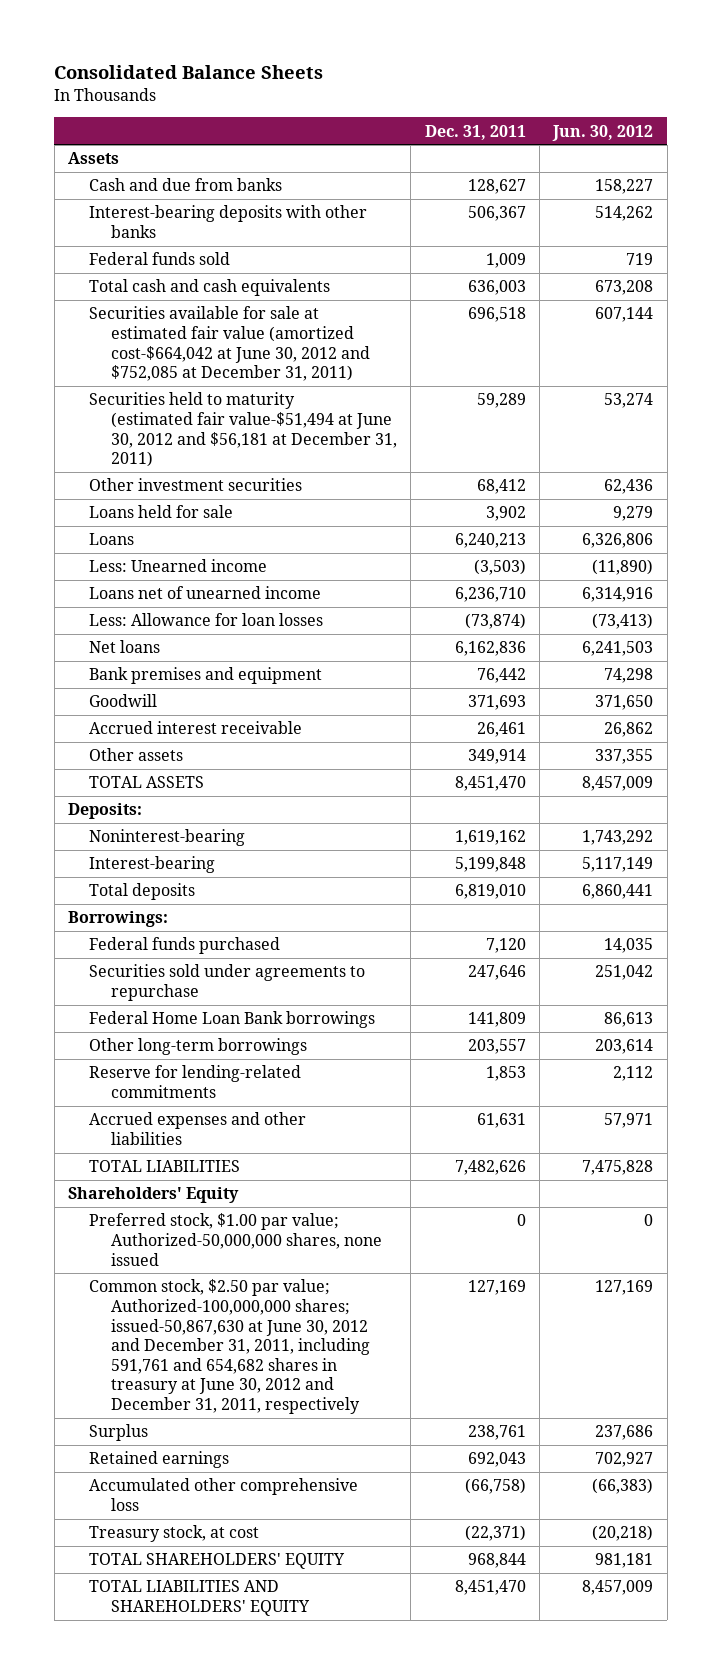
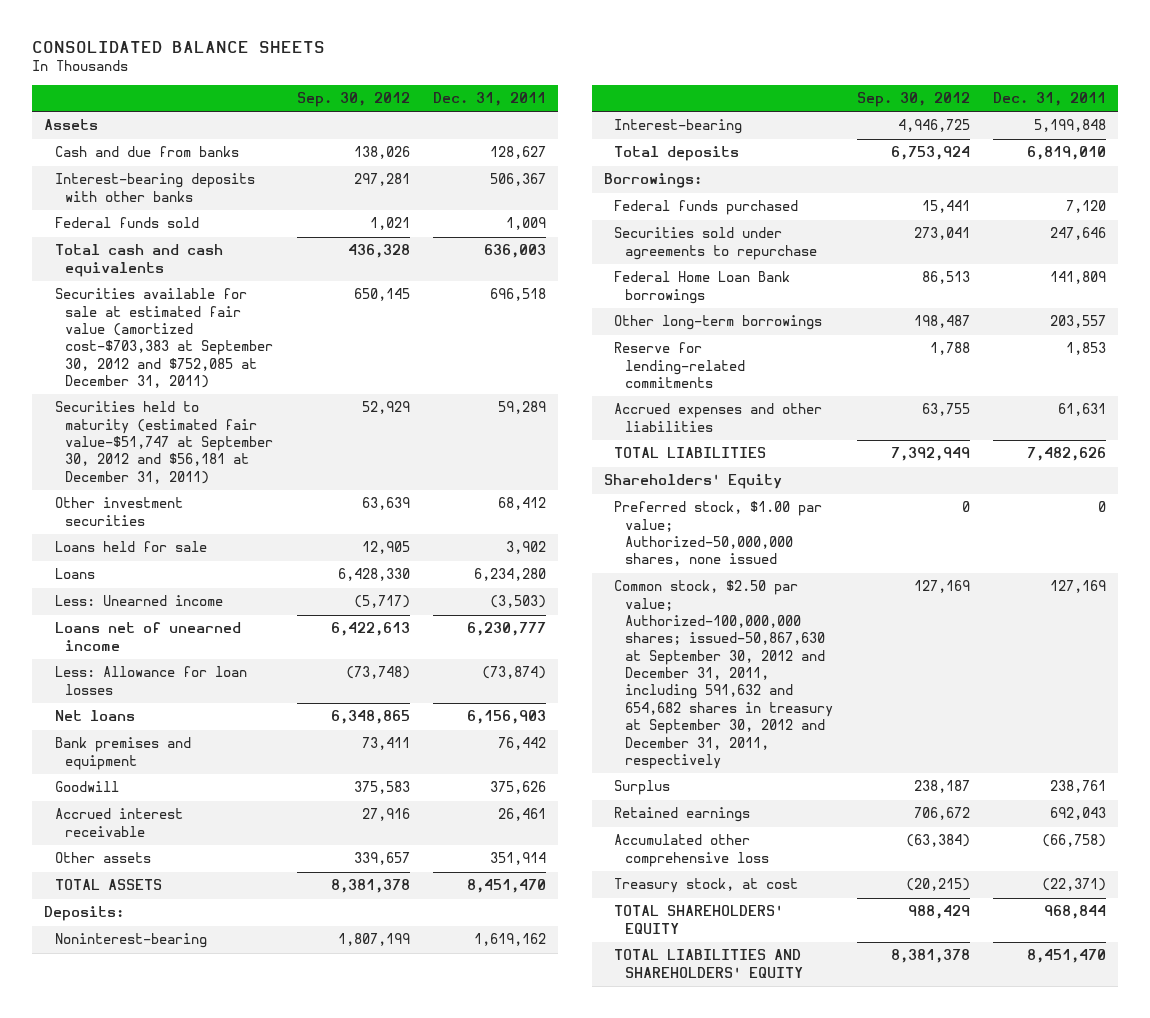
[54,65,324,80] Consolidated Balance Sheets -> [32,40,326,53] CONSOLIDATED BALANCE SHEETS
[552,124,654,141] Jun. 30, 2012 -> none
none -> [296,91,410,107] Sep. 30, 2012
[89,306,370,382] Securities available for sale at estimated fair value (amortized cost-$664,042 at June 30, 2012 and $752,085 at December 31, 2011) -> [54,288,274,389] Securities available for sale at estimated fair value (amortized cost-$703,383 at September 30, 2012 and $752,085 at December 31, 2011)
[89,392,397,468] Securities held to maturity (estimated fair value-$51,494 at June 30, 2012 and $56,181 at December 31, 2011) -> [54,401,274,484] Securities held to maturity (estimated fair value-$51,747 at September 30, 2012 and $56,181 at December 31, 2011)
[454,533,526,549] 6,240,213 -> [474,568,547,582] 6,234,280
[454,587,526,603] 6,236,710 -> [467,622,547,637] 6,230,777
[454,641,526,657] 6,162,836 -> [467,710,547,725] 6,156,903
[467,695,526,711] 371,693 -> [490,781,547,795] 375,626
[467,749,526,765] 349,914 -> [490,852,547,866] 351,914
[89,1279,370,1415] Common stock, $2.50 par value; Authorized-100,000,000 shares; issued-50,867,630 at June 30, 2012 and December 31, 2011, including 591,761 and 654,682 shares in treasury at June 30, 2012 and December 31, 2011, respectively -> [614,580,834,769] Common stock, $2.50 par value; Authorized-100,000,000 shares; issued-50,867,630 at September 30, 2012 and December 31, 2011, including 591,632 and 654,682 shares in treasury at September 30, 2012 and December 31, 2011, respectively

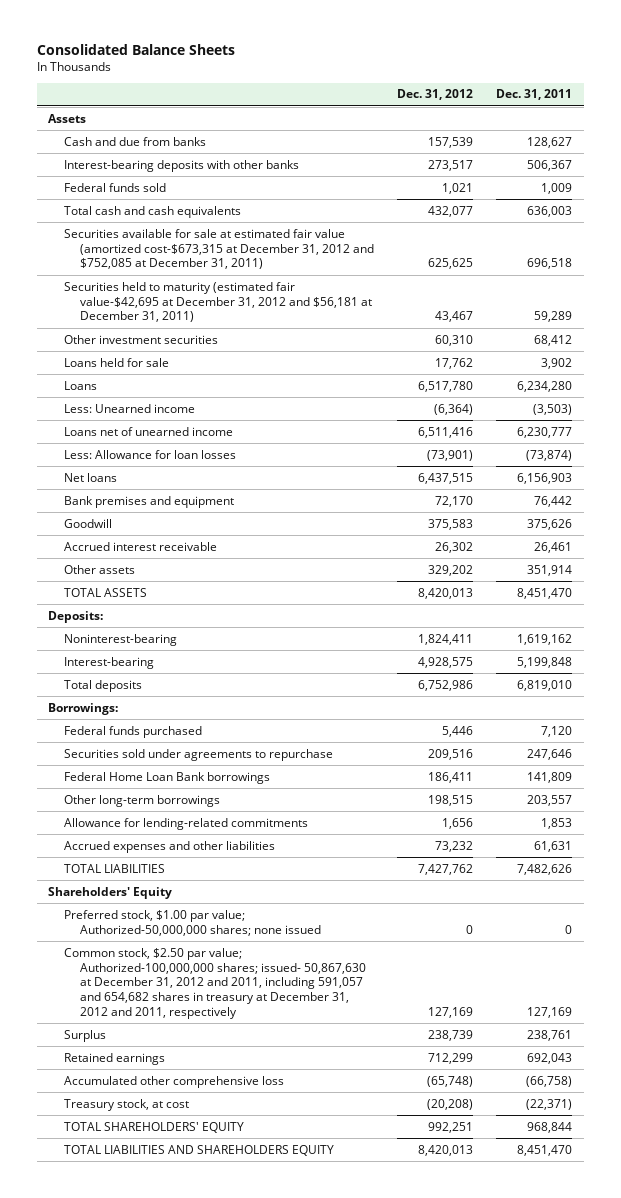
[32,40,326,53] CONSOLIDATED BALANCE SHEETS -> [36,43,235,55] Consolidated Balance Sheets
[296,91,410,107] Sep. 30, 2012 -> none
none -> [397,89,474,101] Dec. 31, 2012
[54,288,274,389] Securities available for sale at estimated fair value (amortized cost-$703,383 at September 30, 2012 and $752,085 at December 31, 2011) -> [64,228,374,270] Securities available for sale at estimated fair value (amortized cost-$673,315 at December 31, 2012 and $752,085 at December 31, 2011)
[54,401,274,484] Securities held to maturity (estimated fair value-$51,747 at September 30, 2012 and $56,181 at December 31, 2011) -> [64,281,372,323] Securities held to maturity (estimated fair value-$42,695 at December 31, 2012 and $56,181 at December 31, 2011)
[614,342,746,389] Reserve for lending-related commitments -> [64,817,309,830] Allowance for lending-related commitments
[614,501,823,567] Preferred stock, $1.00 par value; Authorized-50,000,000 shares, none issued -> [64,909,321,936] Preferred stock, $1.00 par value; Authorized-50,000,000 shares; none issued
[614,580,834,769] Common stock, $2.50 par value; Authorized-100,000,000 shares; issued-50,867,630 at September 30, 2012 and December 31, 2011, including 591,632 and 654,682 shares in treasury at September 30, 2012 and December 31, 2011, respectively -> [64,947,366,1019] Common stock, $2.50 par value; Authorized-100,000,000 shares; issued- 50,867,630 at December 31, 2012 and 2011, including 591,057 and 654,682 shares in treasury at December 31, 2012 and 2011, respectively
[614,949,804,978] TOTAL LIABILITIES AND SHAREHOLDERS' EQUITY -> [64,1144,335,1156] TOTAL LIABILITIES AND SHAREHOLDERS EQUITY

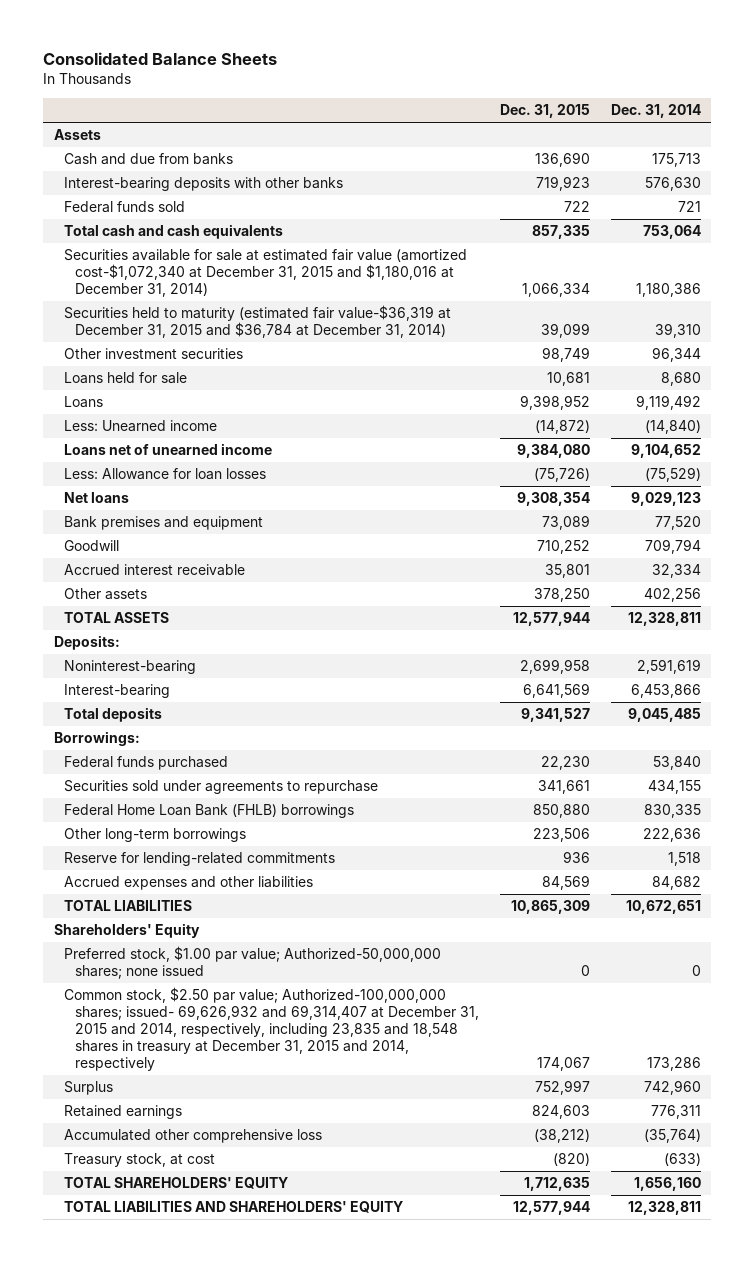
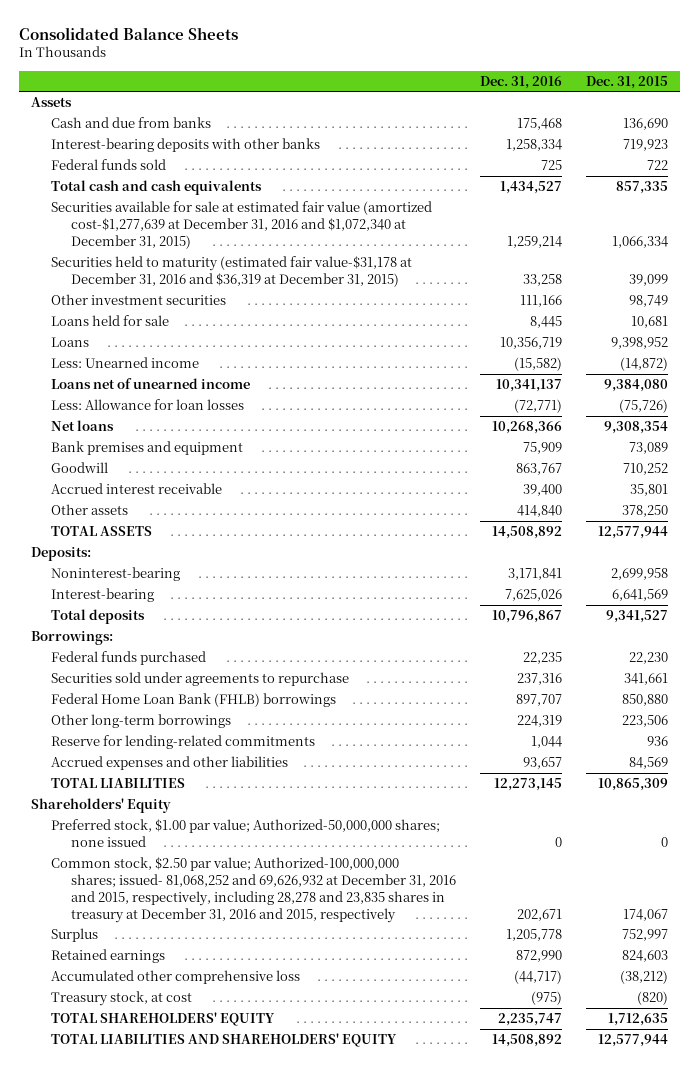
[610,104,701,119] Dec. 31, 2014 -> none
none -> [480,75,563,89] Dec. 31, 2016
[64,249,468,298] Securities available for sale at estimated fair value (amortized cost-$1,072,340 at December 31, 2015 and $1,180,016 at December 31, 2014) -> [51,201,433,249] Securities available for sale at estimated fair value (amortized cost-$1,277,639 at December 31, 2016 and $1,072,340 at December 31, 2015)
[64,305,452,339] Securities held to maturity (estimated fair value-$36,319 at December 31, 2015 and $36,784 at December 31, 2014) -> [51,256,413,288] Securities held to maturity (estimated fair value-$31,178 at December 31, 2016 and $36,319 at December 31, 2015)
[64,987,479,1072] Common stock, $2.50 par value; Authorized-100,000,000 shares; issued- 69,626,932 and 69,314,407 at December 31, 2015 and 2014, respectively, including 23,835 and 18,548 shares in treasury at December 31, 2015 and 2014, respectively -> [51,857,457,923] Common stock, $2.50 par value; Authorized-100,000,000 shares; issued- 81,068,252 and 69,626,932 at December 31, 2016 and 2015, respectively, including 28,278 and 23,835 shares in treasury at December 31, 2016 and 2015, respectively

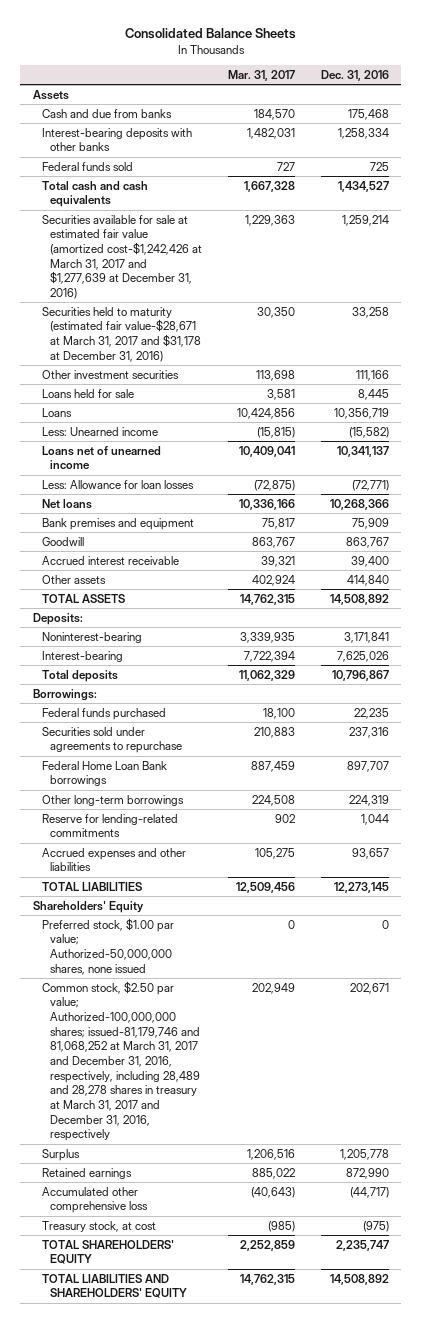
[586,75,669,89] Dec. 31, 2015 -> none
none -> [227,69,295,81] Mar. 31, 2017
[51,201,433,249] Securities available for sale at estimated fair value (amortized cost-$1,277,639 at December 31, 2016 and $1,072,340 at December 31, 2015) -> [41,214,203,299] Securities available for sale at estimated fair value (amortized cost-$1,242,426 at March 31, 2017 and $1,277,639 at December 31, 2016)
[51,256,413,288] Securities held to maturity (estimated fair value-$31,178 at December 31, 2016 and $36,319 at December 31, 2015) -> [41,306,202,362] Securities held to maturity (estimated fair value-$28,671 at March 31, 2017 and $31,178 at December 31, 2016)
[51,693,337,708] Federal Home Loan Bank (FHLB) borrowings -> [41,760,167,787] Federal Home Loan Bank borrowings
[51,819,441,848] Preferred stock, $1.00 par value; Authorized-50,000,000 shares; none issued -> [41,917,174,975] Preferred stock, $1.00 par value; Authorized-50,000,000 shares, none issued
[51,857,457,923] Common stock, $2.50 par value; Authorized-100,000,000 shares; issued- 81,068,252 and 69,626,932 at December 31, 2016 and 2015, respectively, including 28,278 and 23,835 shares in treasury at December 31, 2016 and 2015, respectively -> [41,980,201,1142] Common stock, $2.50 par value; Authorized-100,000,000 shares; issued-81,179,746 and 81,068,252 at March 31, 2017 and December 31, 2016, respectively, including 28,489 and 28,278 shares in treasury at March 31, 2017 and December 31, 2016, respectively

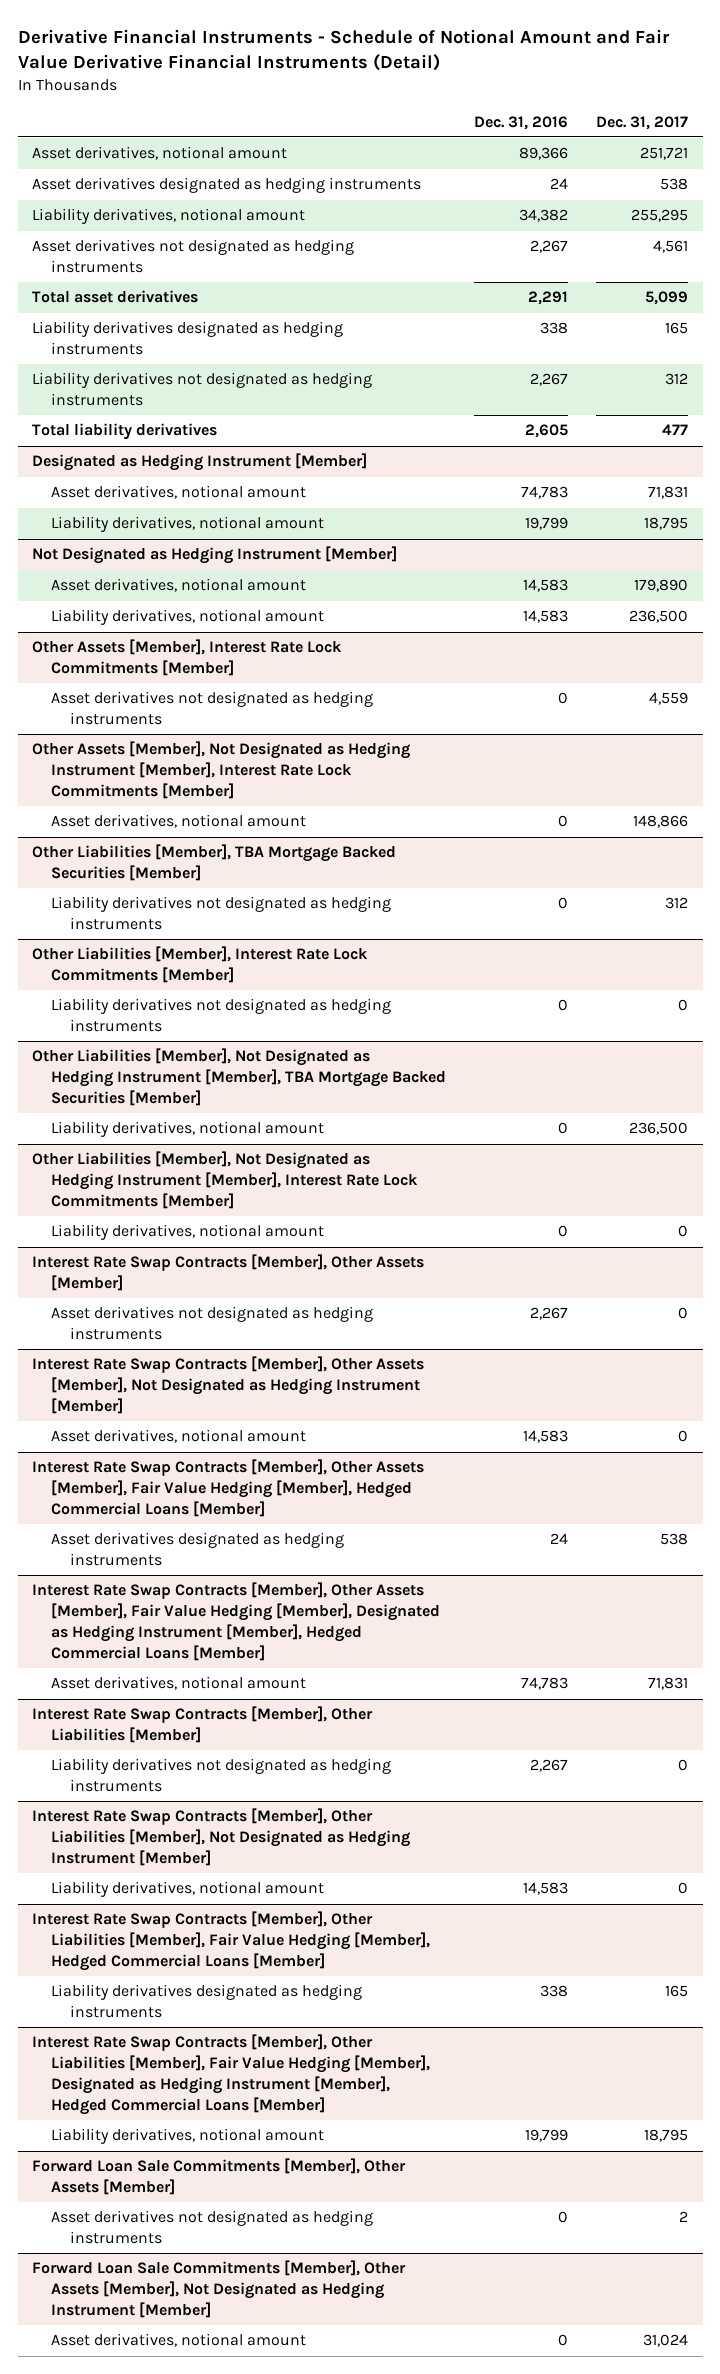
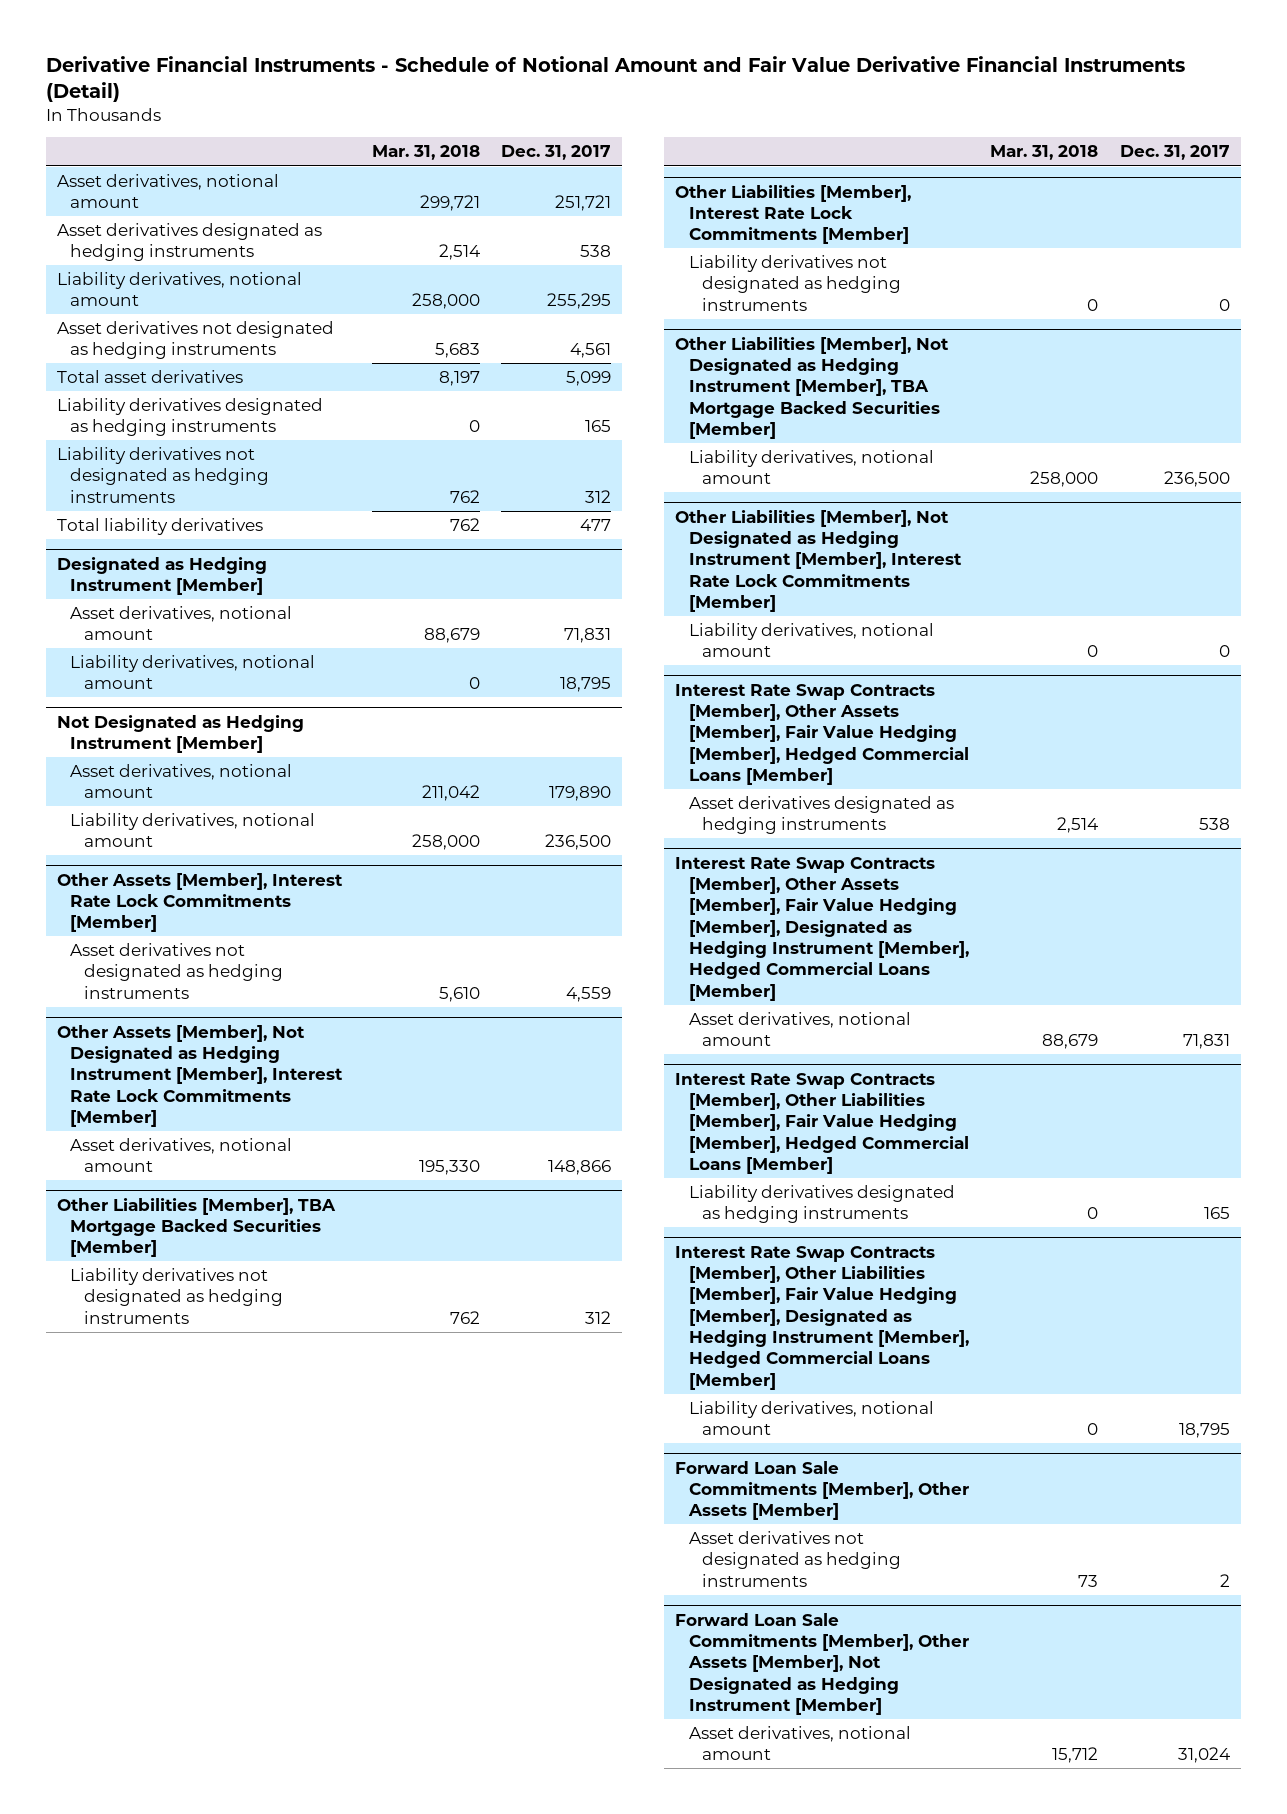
[474,115,569,130] Dec. 31, 2016 -> none
none -> [371,145,480,161] Mar. 31, 2018
[31,1254,424,1292] Interest Rate Swap Contracts [Member], Other Assets [Member] -> none
[51,1306,374,1341] Asset derivatives not designated as hedging instruments -> none
[31,1356,424,1415] Interest Rate Swap Contracts [Member], Other Assets [Member], Not Designated as Hedging Instrument [Member] -> none
[51,1429,307,1444] Asset derivatives, notional amount -> none
[31,1706,373,1744] Interest Rate Swap Contracts [Member], Other Liabilities [Member] -> none
[51,1758,392,1793] Liability derivatives not designated as hedging instruments -> none
[31,1808,411,1867] Interest Rate Swap Contracts [Member], Other Liabilities [Member], Not Designated as Hedging Instrument [Member] -> none
[51,1881,325,1898] Liability derivatives, notional amount -> none

